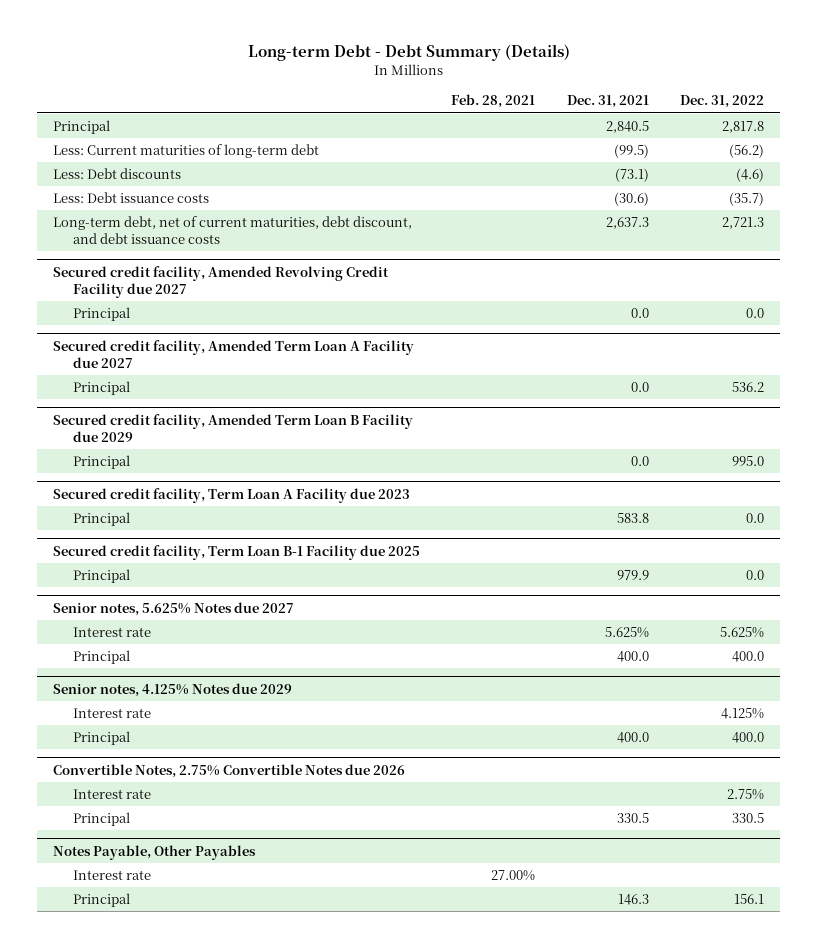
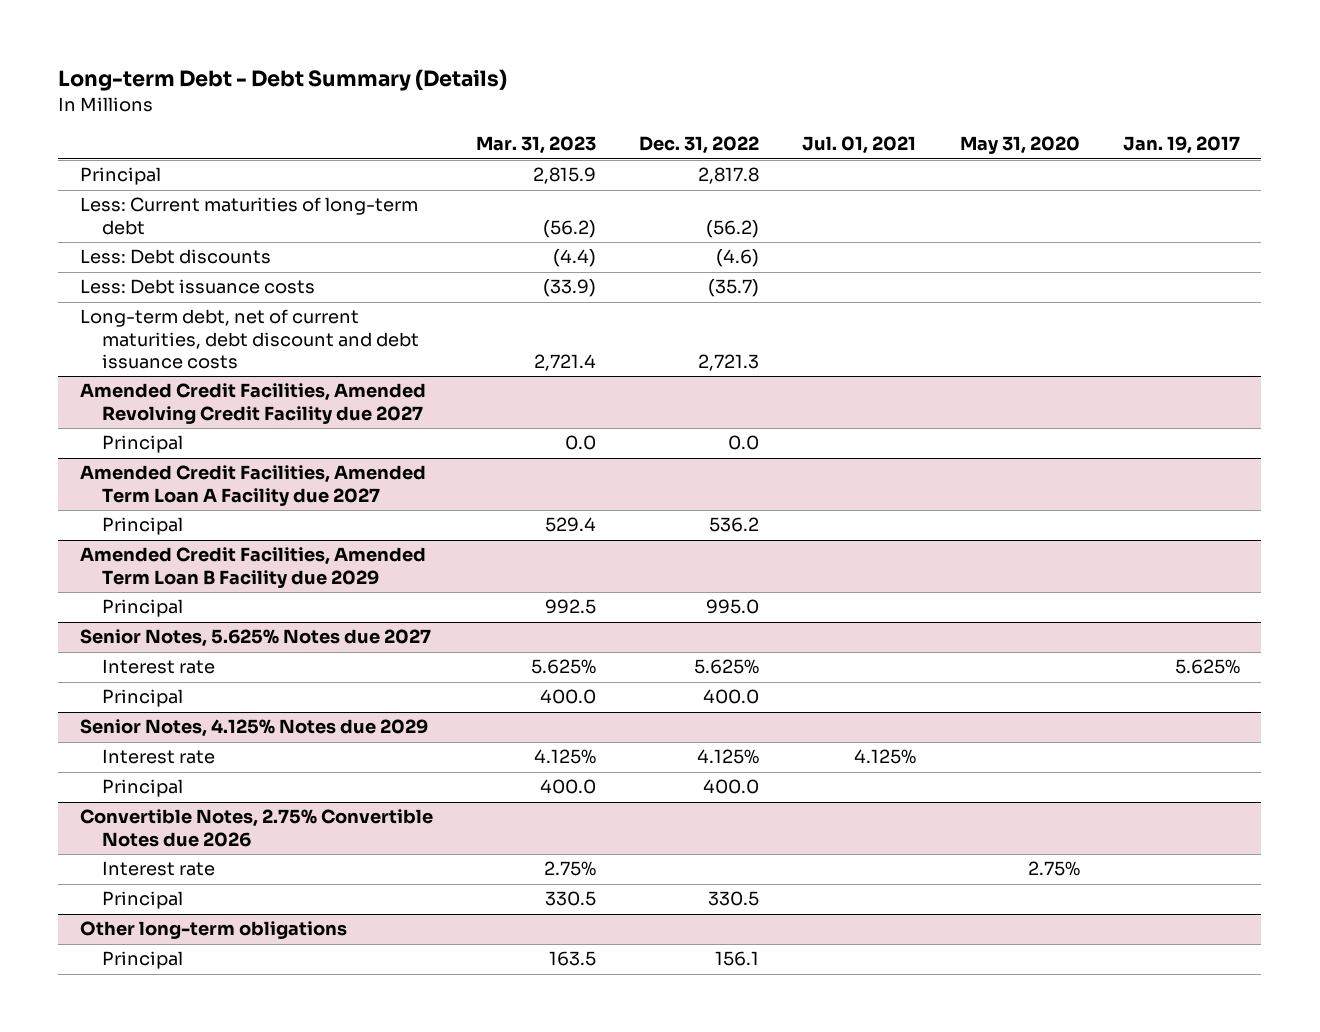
[451,94,536,109] Feb. 28, 2021 -> none
[566,95,649,109] Dec. 31, 2021 -> none
none -> [475,136,596,155] Mar. 31, 2023
none -> [802,136,917,155] Jul. 01, 2021
none -> [959,136,1080,155] May 31, 2020
none -> [1122,136,1240,155] Jan. 19, 2017
[52,216,412,245] Long-term debt, net of current maturities, debt discount, and debt issuance costs -> [79,309,420,370] Long-term debt, net of current maturities, debt discount and debt issuance costs
[52,265,389,298] Secured credit facility, Amended Revolving Credit Facility due 2027 -> [79,383,426,424] Amended Credit Facilities, Amended Revolving Credit Facility due 2027
[52,339,414,368] Secured credit facility, Amended Term Loan A Facility due 2027 -> [79,465,426,506] Amended Credit Facilities, Amended Term Loan A Facility due 2027
[52,413,413,442] Secured credit facility, Amended Term Loan B Facility due 2029 -> [79,547,426,588] Amended Credit Facilities, Amended Term Loan B Facility due 2029
[52,487,410,503] Secured credit facility, Term Loan A Facility due 2023 -> none
[73,512,131,527] Principal -> none
[52,544,420,560] Secured credit facility, Term Loan B-1 Facility due 2025 -> none
[73,569,131,584] Principal -> none
[52,601,294,616] Senior notes, 5.625% Notes due 2027 -> [79,629,431,648] Senior Notes, 5.625% Notes due 2027
[52,682,292,697] Senior notes, 4.125% Notes due 2029 -> [79,719,428,738] Senior Notes, 4.125% Notes due 2029
[73,789,152,800] Interest rate -> none
[52,844,256,860] Notes Payable, Other Payables -> none
[73,812,131,827] Principal -> [102,891,184,910] Principal
none -> [79,921,347,940] Other long-term obligations

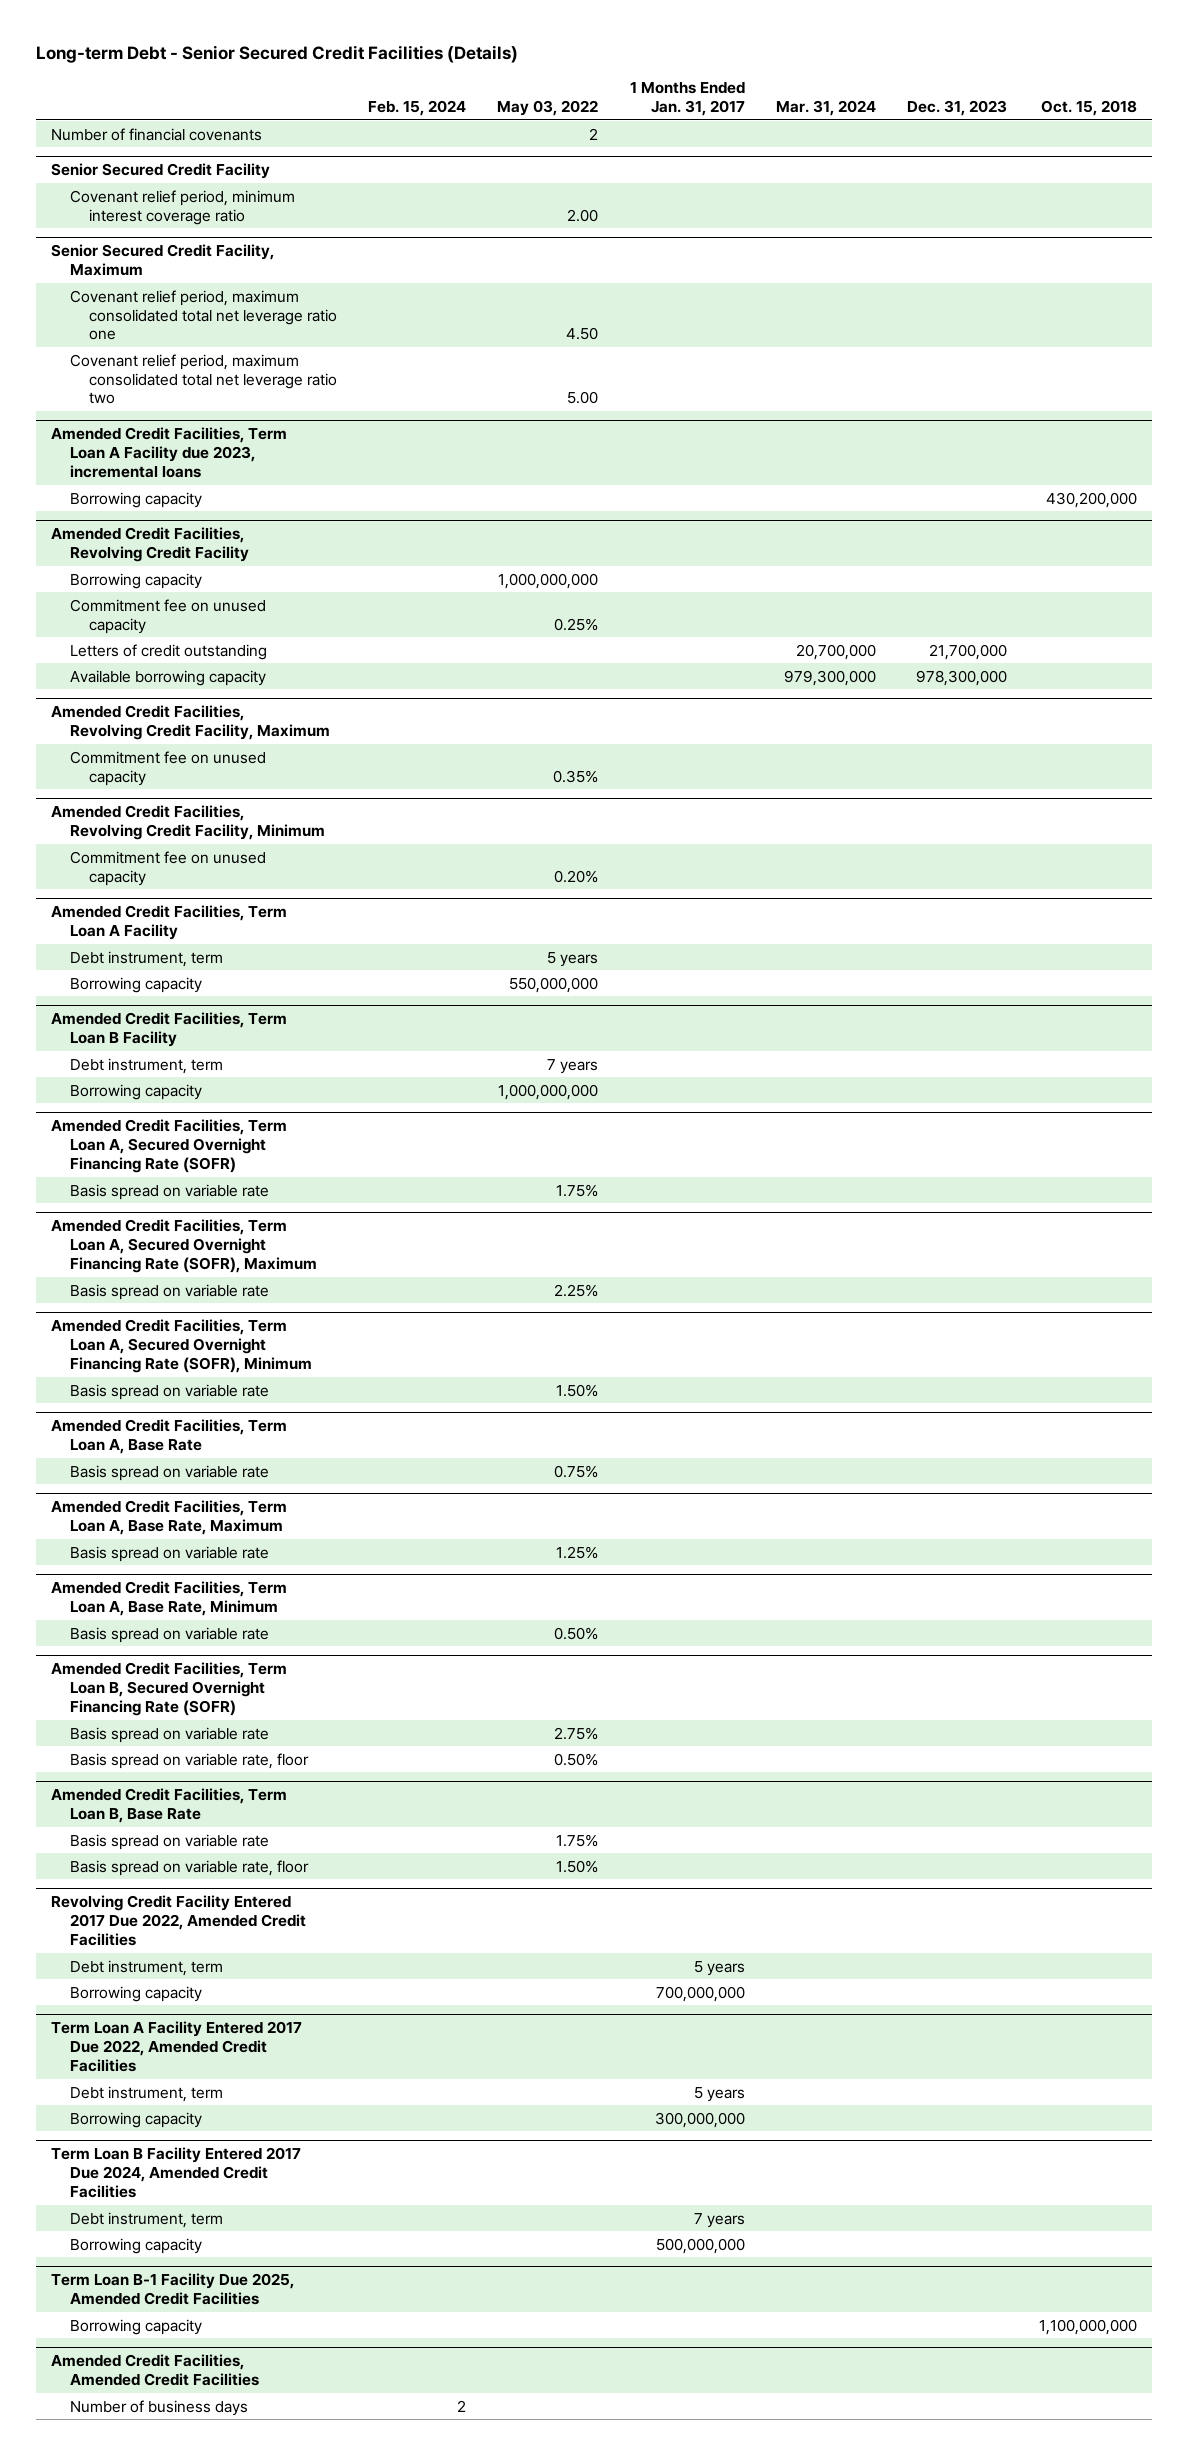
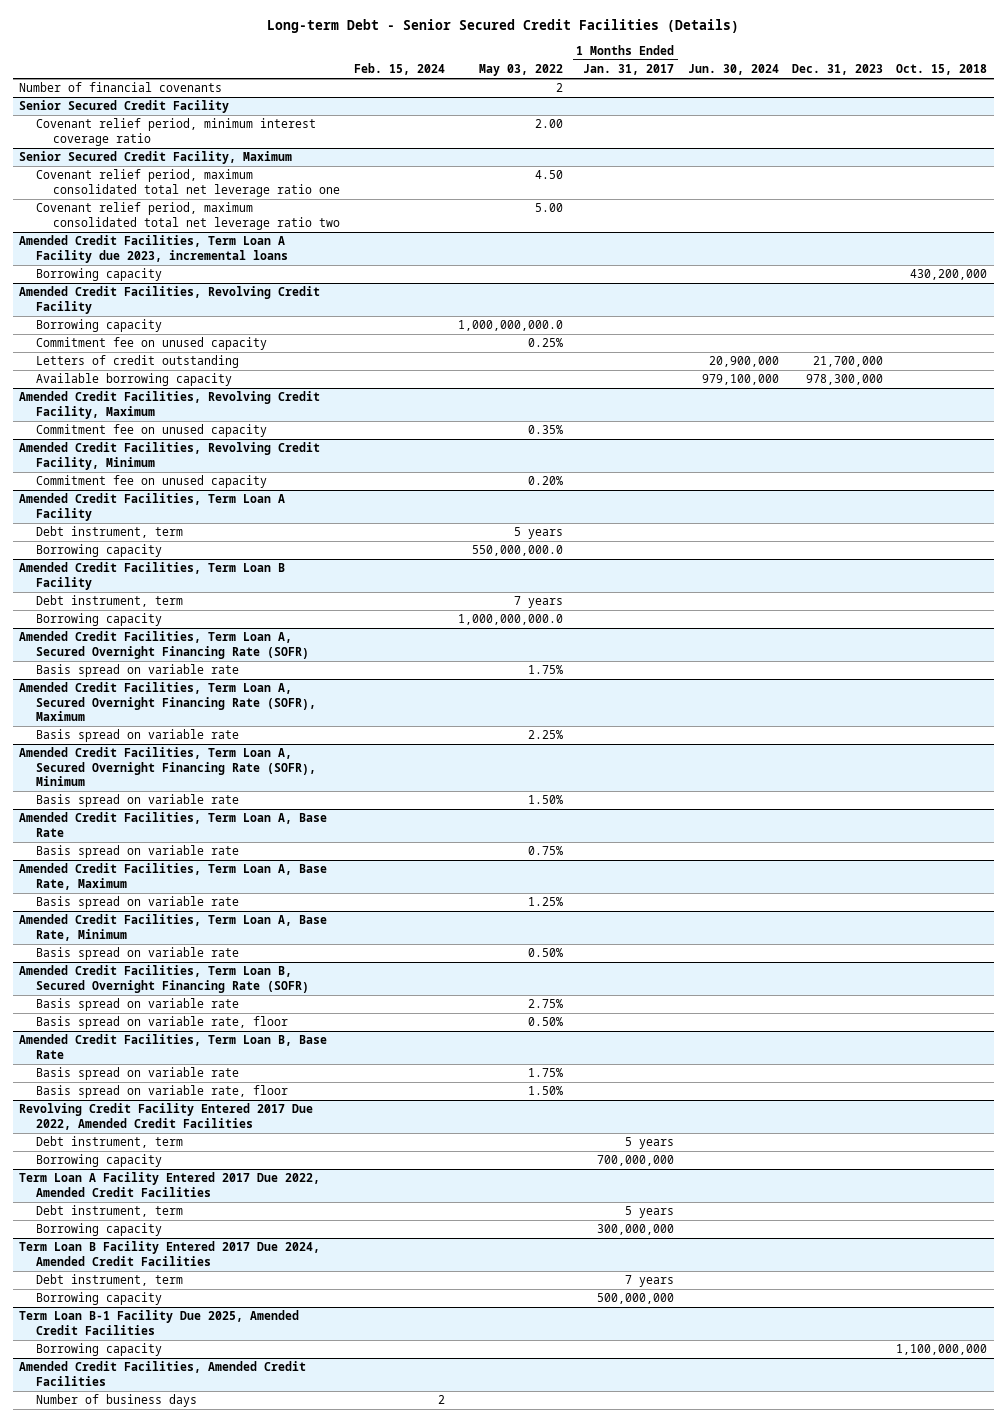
[775,100,876,117] Mar. 31, 2024 -> none
none -> [687,64,779,76] Jun. 30, 2024
[498,572,599,589] 1,000,000,000 -> [458,320,564,332] 1,000,000,000.0
[509,976,599,993] 550,000,000 -> [472,545,564,557] 550,000,000.0
[498,1083,599,1100] 1,000,000,000 -> [458,614,564,626] 1,000,000,000.0

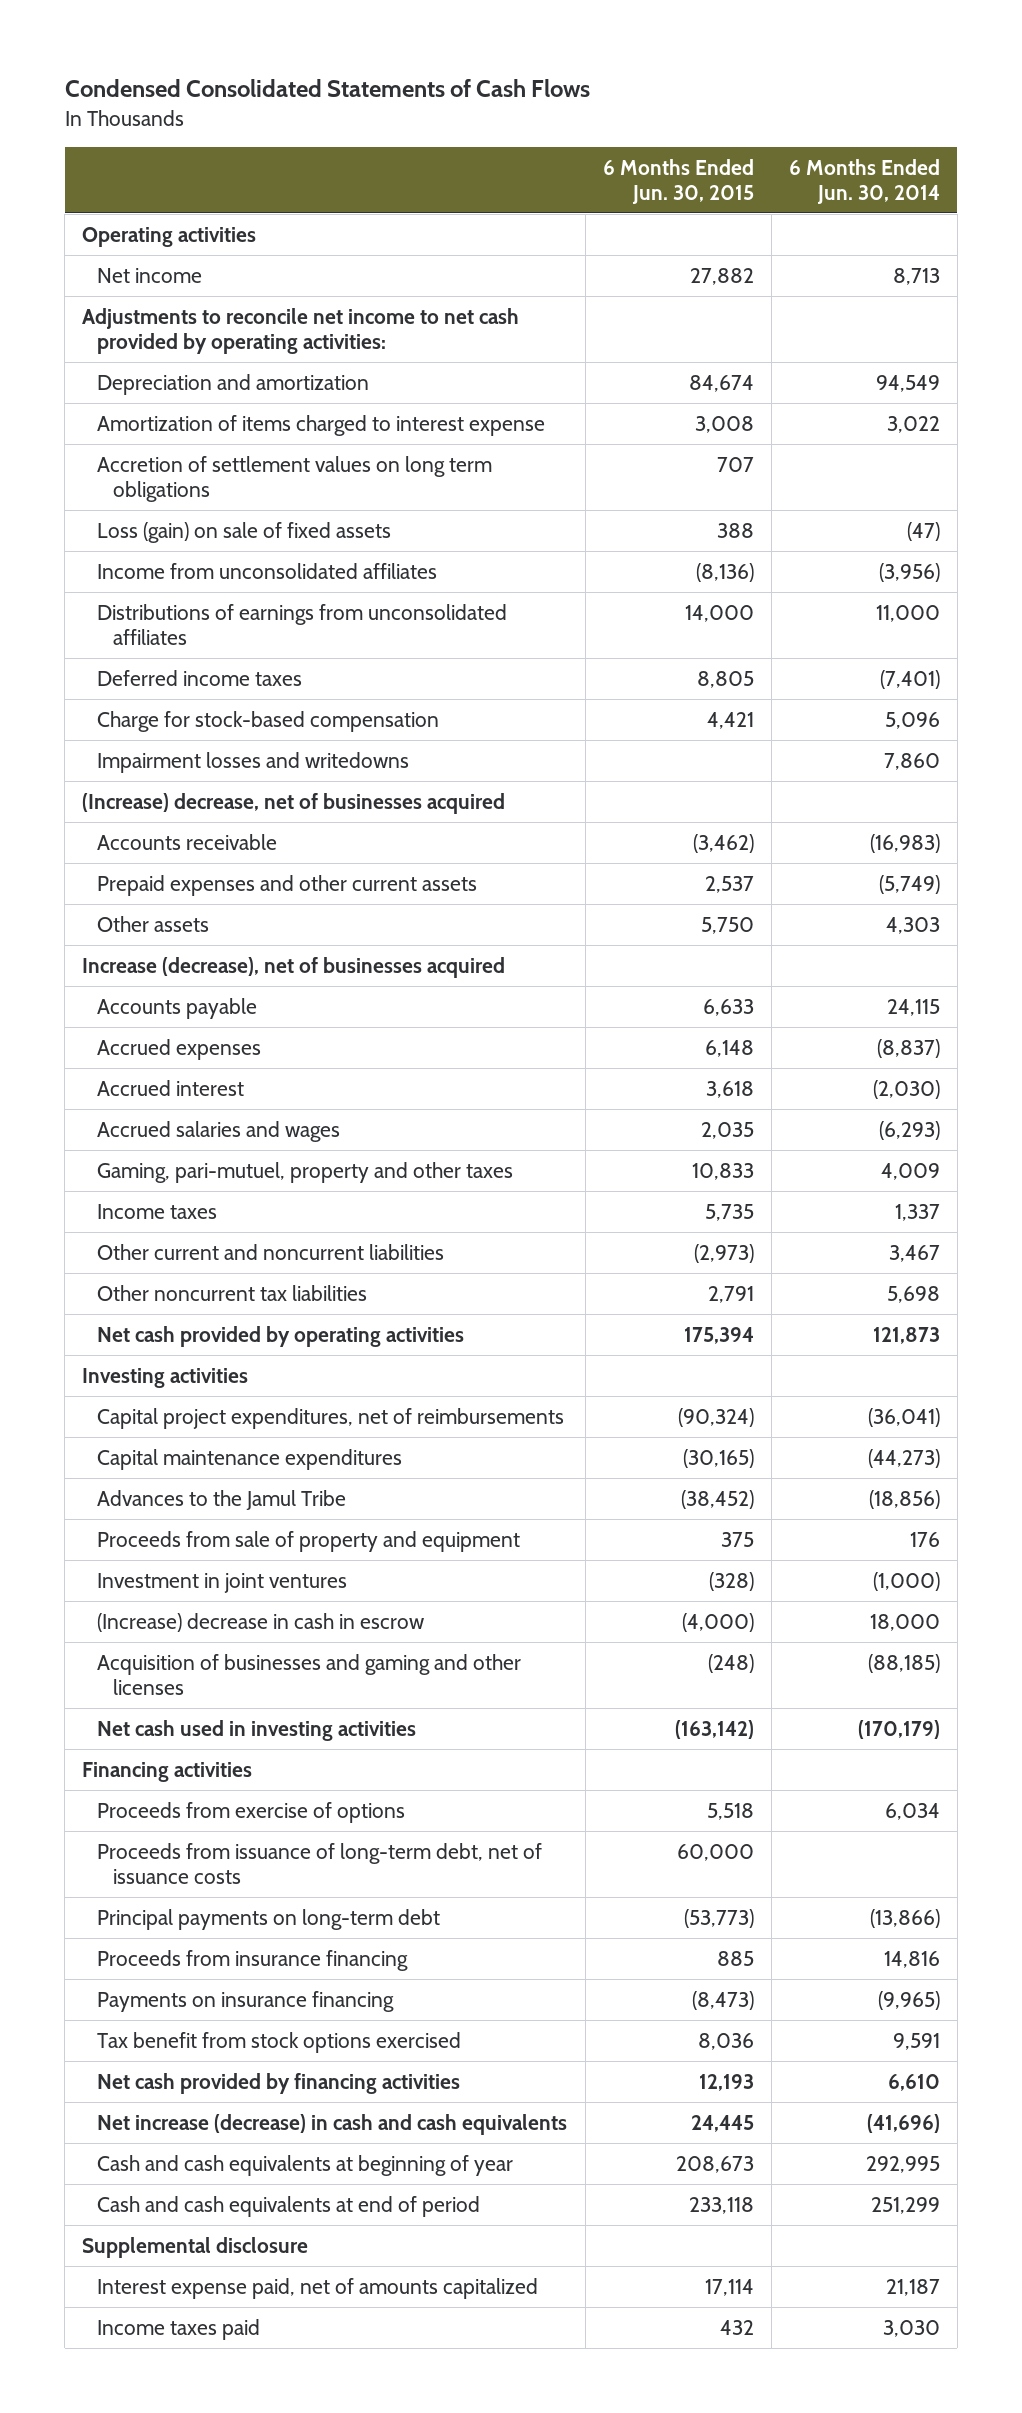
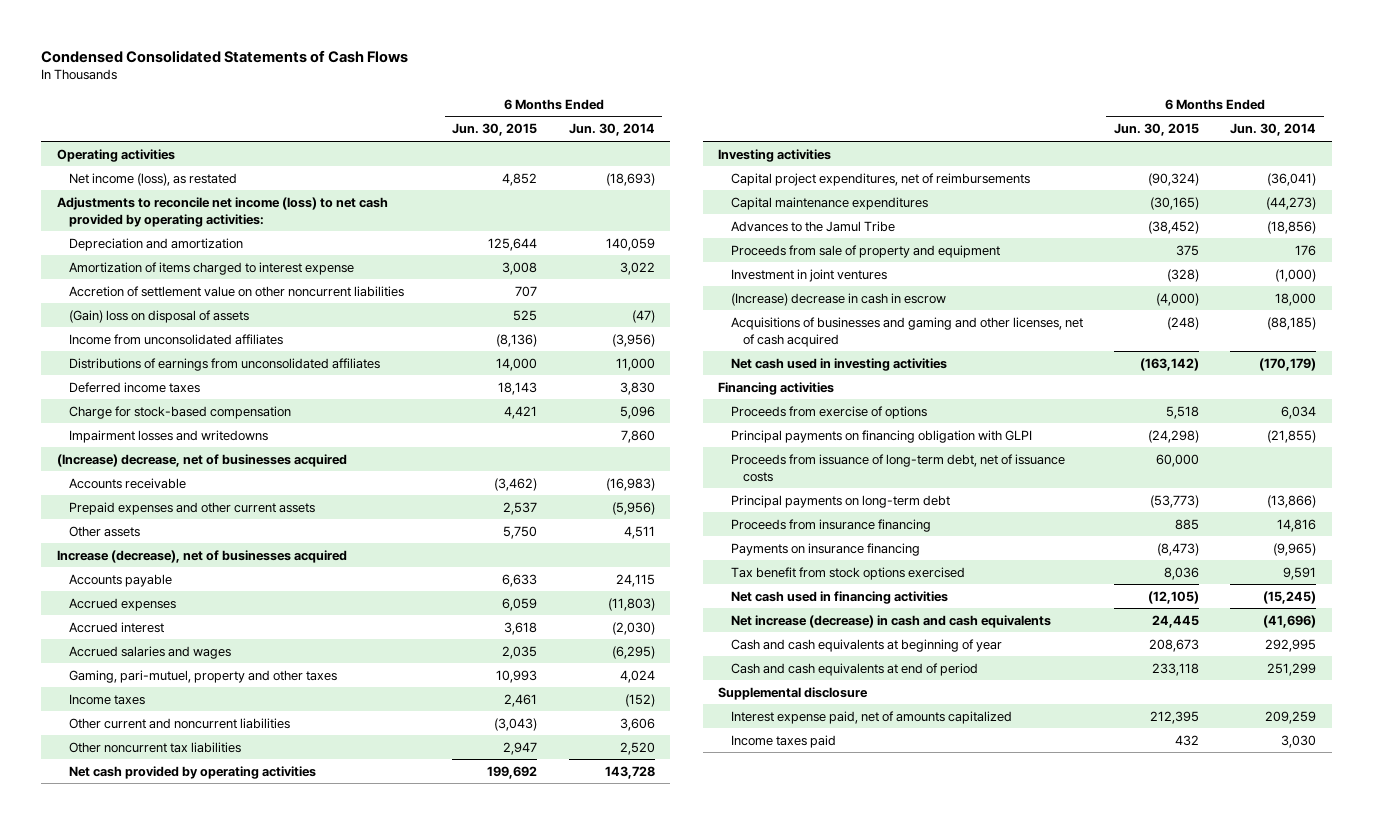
[97,267,203,283] Net income -> [69,172,238,186] Net income (loss), as restated
[689,267,754,285] 27,882 -> [502,172,538,186] 4,852
[892,267,940,285] 8,713 -> [605,172,655,186] (18,693)
[82,307,520,355] Adjustments to reconcile net income to net cash provided by operating activities: -> [56,196,388,227] Adjustments to reconcile net income (loss) to net cash provided by operating activities:
[688,374,754,392] 84,674 -> [488,237,538,251] 125,644
[875,374,940,392] 94,549 -> [605,237,655,251] 140,059
[97,455,493,503] Accretion of settlement values on long term obligations -> [69,285,405,297] Accretion of settlement value on other noncurrent liabilities
[97,521,392,543] Loss (gain) on sale of fixed assets -> [69,309,250,323] (Gain) loss on disposal of assets
[716,522,754,538] 388 -> [513,309,538,321] 525
[696,670,754,688] 8,805 -> [498,381,538,395] 18,143
[879,669,940,689] (7,401) -> [619,381,655,395] 3,830
[878,874,940,894] (5,749) -> [611,501,655,515] (5,956)
[885,916,940,934] 4,303 -> [623,525,655,539] 4,511
[704,1039,754,1057] 6,148 -> [502,597,538,611] 6,059
[876,1038,940,1058] (8,837) -> [607,597,655,611] (11,803)
[878,1120,940,1140] (6,293) -> [611,645,655,659] (6,295)
[691,1162,754,1180] 10,833 -> [496,669,538,683] 10,993
[880,1162,940,1180] 4,009 -> [619,669,655,683] 4,024
[704,1203,754,1221] 5,735 -> [504,693,538,707] 2,461
[894,1203,940,1221] 1,337 -> [624,693,655,707] (152)
[693,1243,754,1263] (2,973) -> [494,717,538,731] (3,043)
[888,1244,940,1262] 3,467 -> [619,717,655,731] 3,606
[707,1285,754,1303] 2,791 -> [503,741,538,755] 2,947
[886,1285,940,1303] 5,698 -> [619,741,655,755] 2,520
[683,1326,754,1344] 175,394 -> [487,765,538,779] 199,692
[872,1326,940,1344] 121,873 -> [604,765,655,779] 143,728
[97,1653,522,1696] Acquisition of businesses and gaming and other licenses -> [730,316,1083,347] Acquisitions of businesses and gaming and other licenses, net of cash acquired
none -> [730,429,1032,443] Principal payments on financing obligation with GLPI
[97,2072,461,2094] Net cash provided by financing activities -> [730,590,948,604] Net cash used in financing activities
[698,2073,754,2091] 12,193 -> [1147,590,1199,604] (12,105)
[887,2073,940,2091] 6,610 -> [1263,590,1317,604] (15,245)
[704,2278,754,2296] 17,114 -> [1149,710,1199,724] 212,395
[885,2278,940,2296] 21,187 -> [1265,710,1317,724] 209,259

